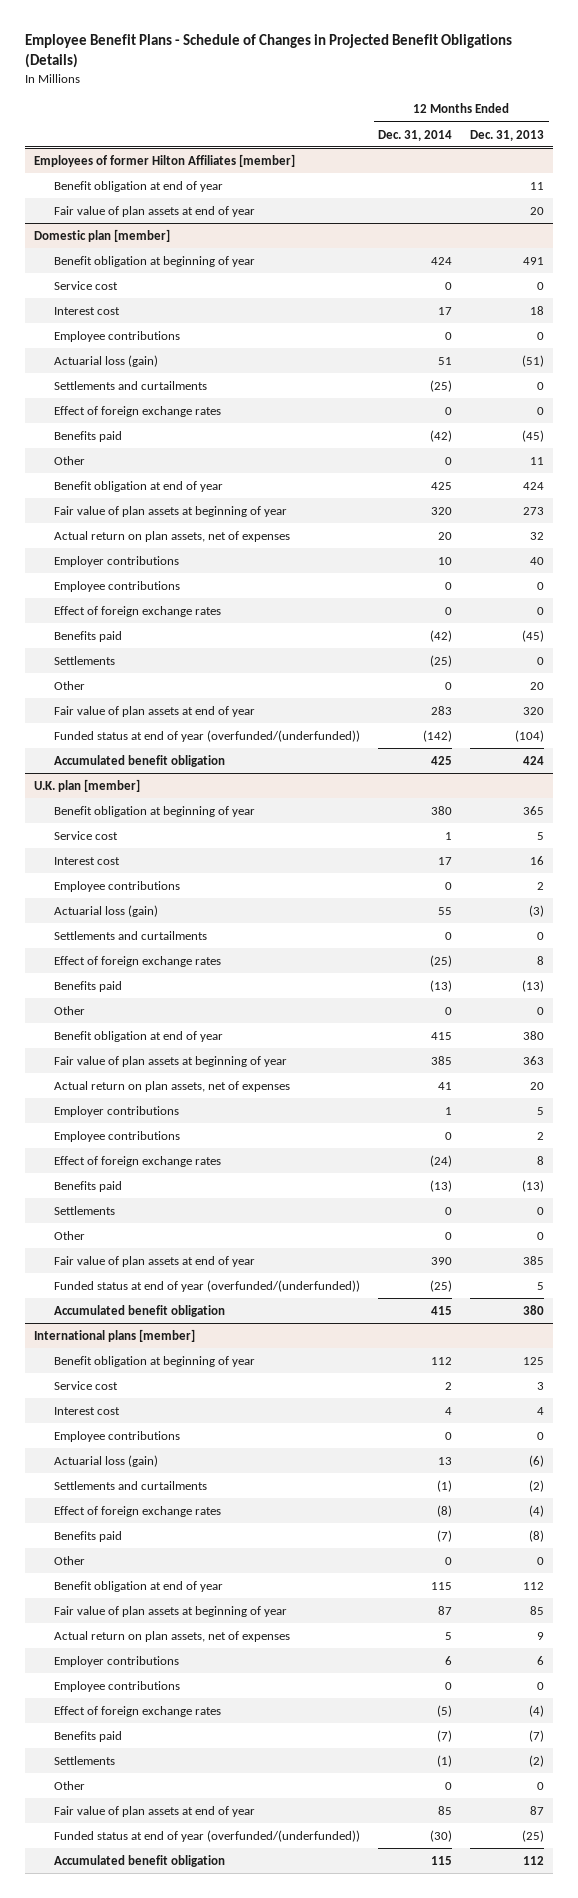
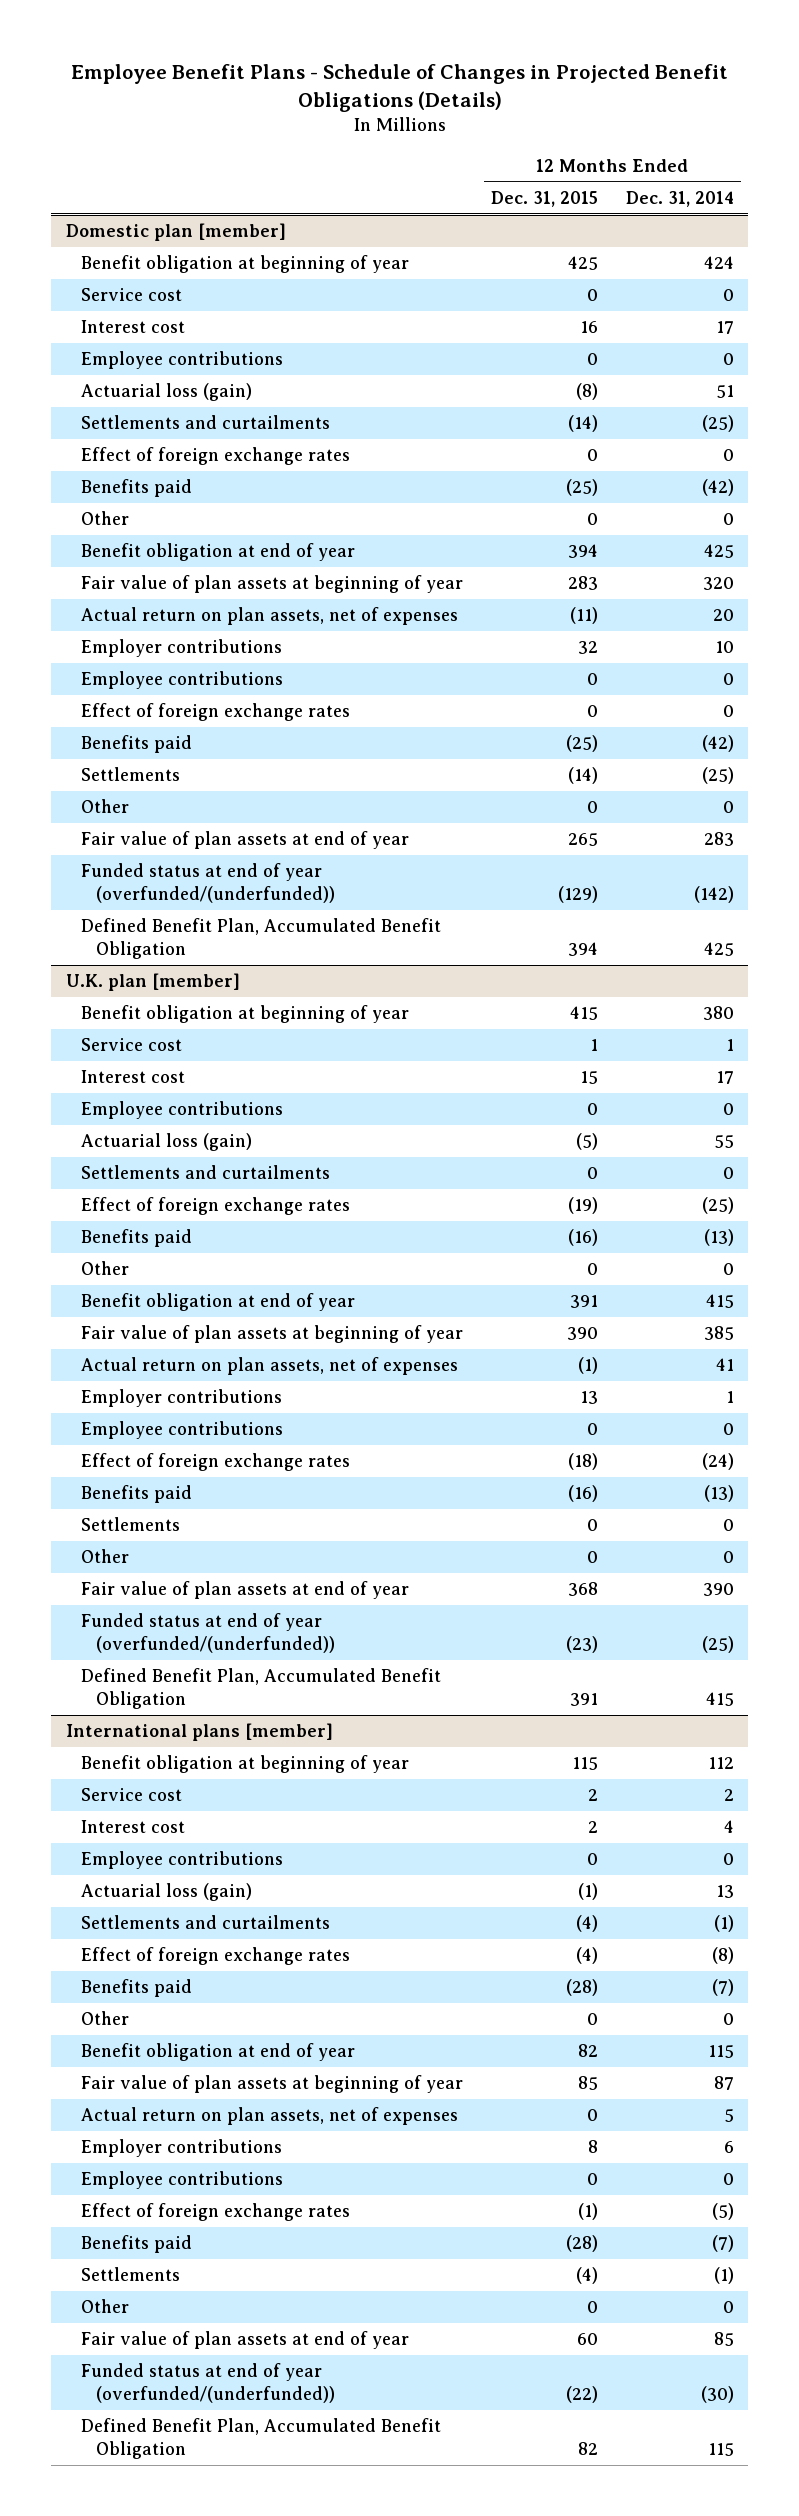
[470,129,545,141] Dec. 31, 2013 -> none
none -> [490,190,598,207] Dec. 31, 2015
[33,153,295,167] Employees of former Hilton Affiliates [member] -> none
[54,180,224,192] Benefit obligation at end of year -> none
[54,205,256,217] Fair value of plan assets at end of year -> none
[54,754,226,767] Accumulated benefit obligation -> [80,918,441,960] Defined Benefit Plan, Accumulated Benefit Obligation
[54,1304,226,1317] Accumulated benefit obligation -> [80,1668,441,1710] Defined Benefit Plan, Accumulated Benefit Obligation
[54,1854,226,1867] Accumulated benefit obligation -> [80,2418,441,2460] Defined Benefit Plan, Accumulated Benefit Obligation

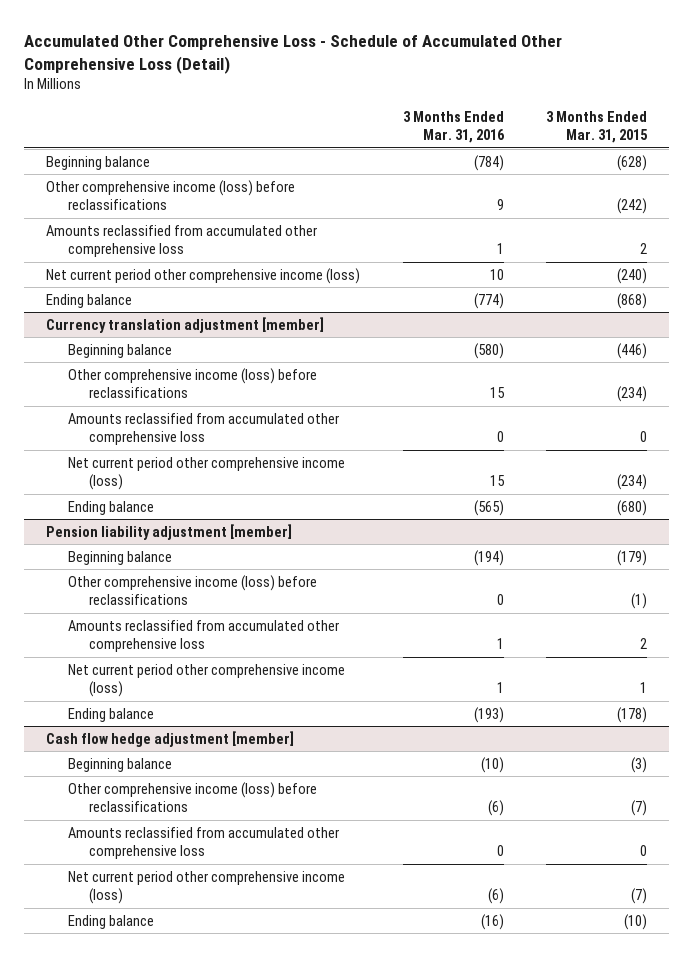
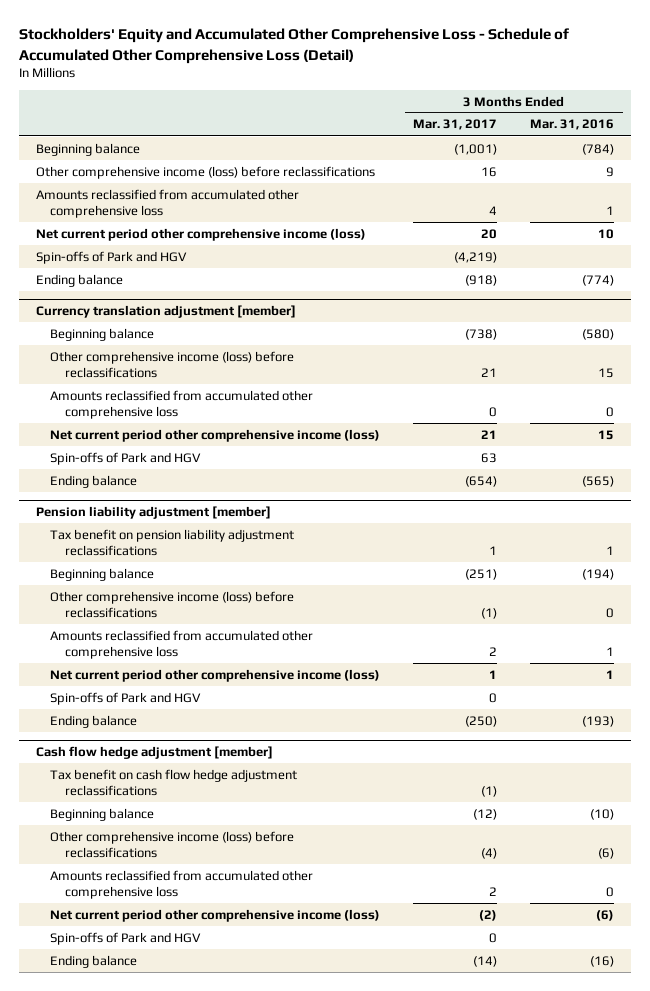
[24,34,563,74] Accumulated Other Comprehensive Loss - Schedule of Accumulated Other Comprehensive Loss (Detail) -> [19,28,570,64] Stockholders' Equity and Accumulated Other Comprehensive Loss - Schedule of Accumulated Other Comprehensive Loss (Detail)
[546,110,649,144] 3 Months Ended Mar. 31, 2015 -> none
none -> [413,119,498,131] Mar. 31, 2017
none -> [35,250,187,264] Spin-offs of Park and HGV
none -> [50,451,202,465] Spin-offs of Park and HGV
none -> [50,528,295,556] Tax benefit on pension liability adjustment reclassifications
none -> [50,691,202,705] Spin-offs of Park and HGV
none -> [50,768,298,796] Tax benefit on cash flow hedge adjustment reclassifications
none -> [50,931,202,945] Spin-offs of Park and HGV

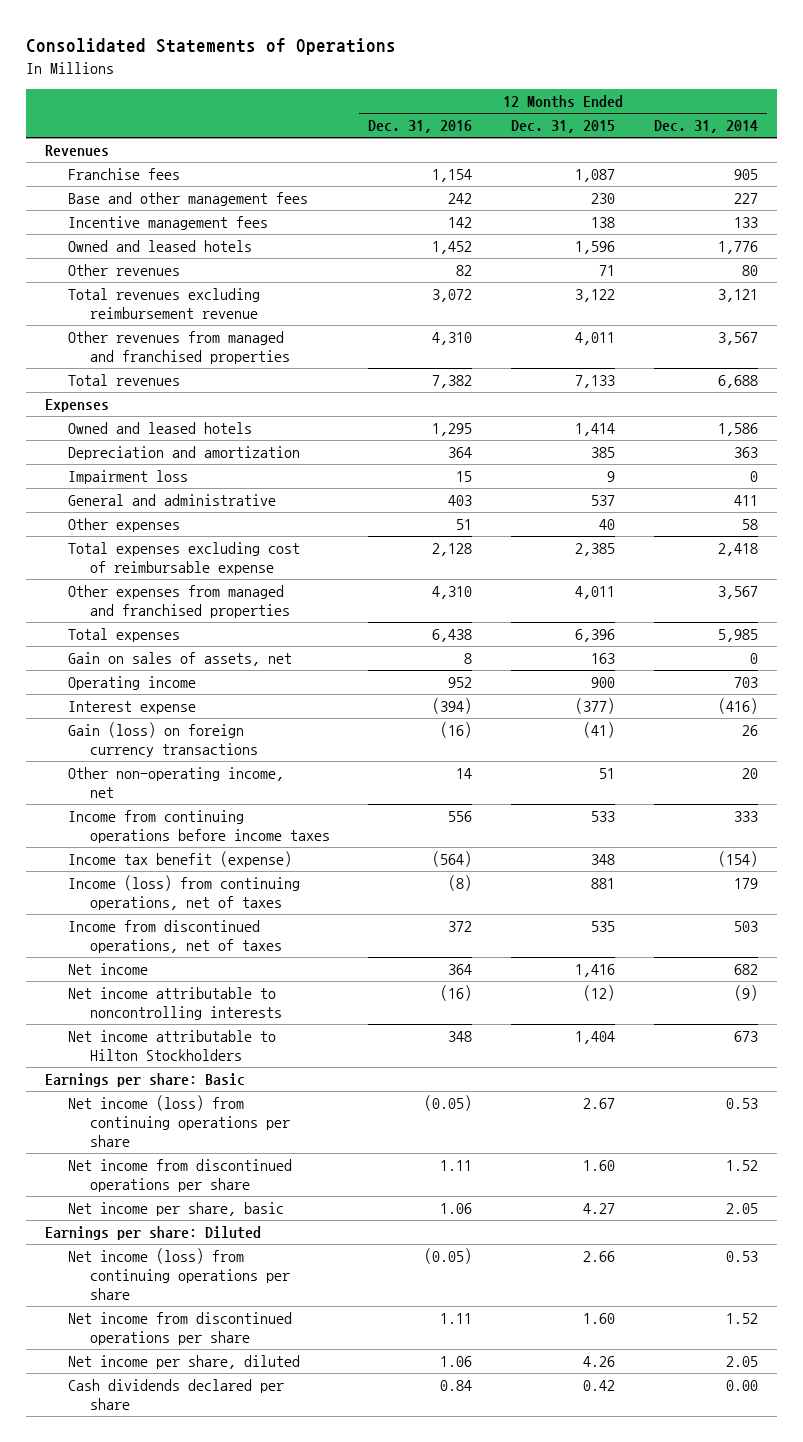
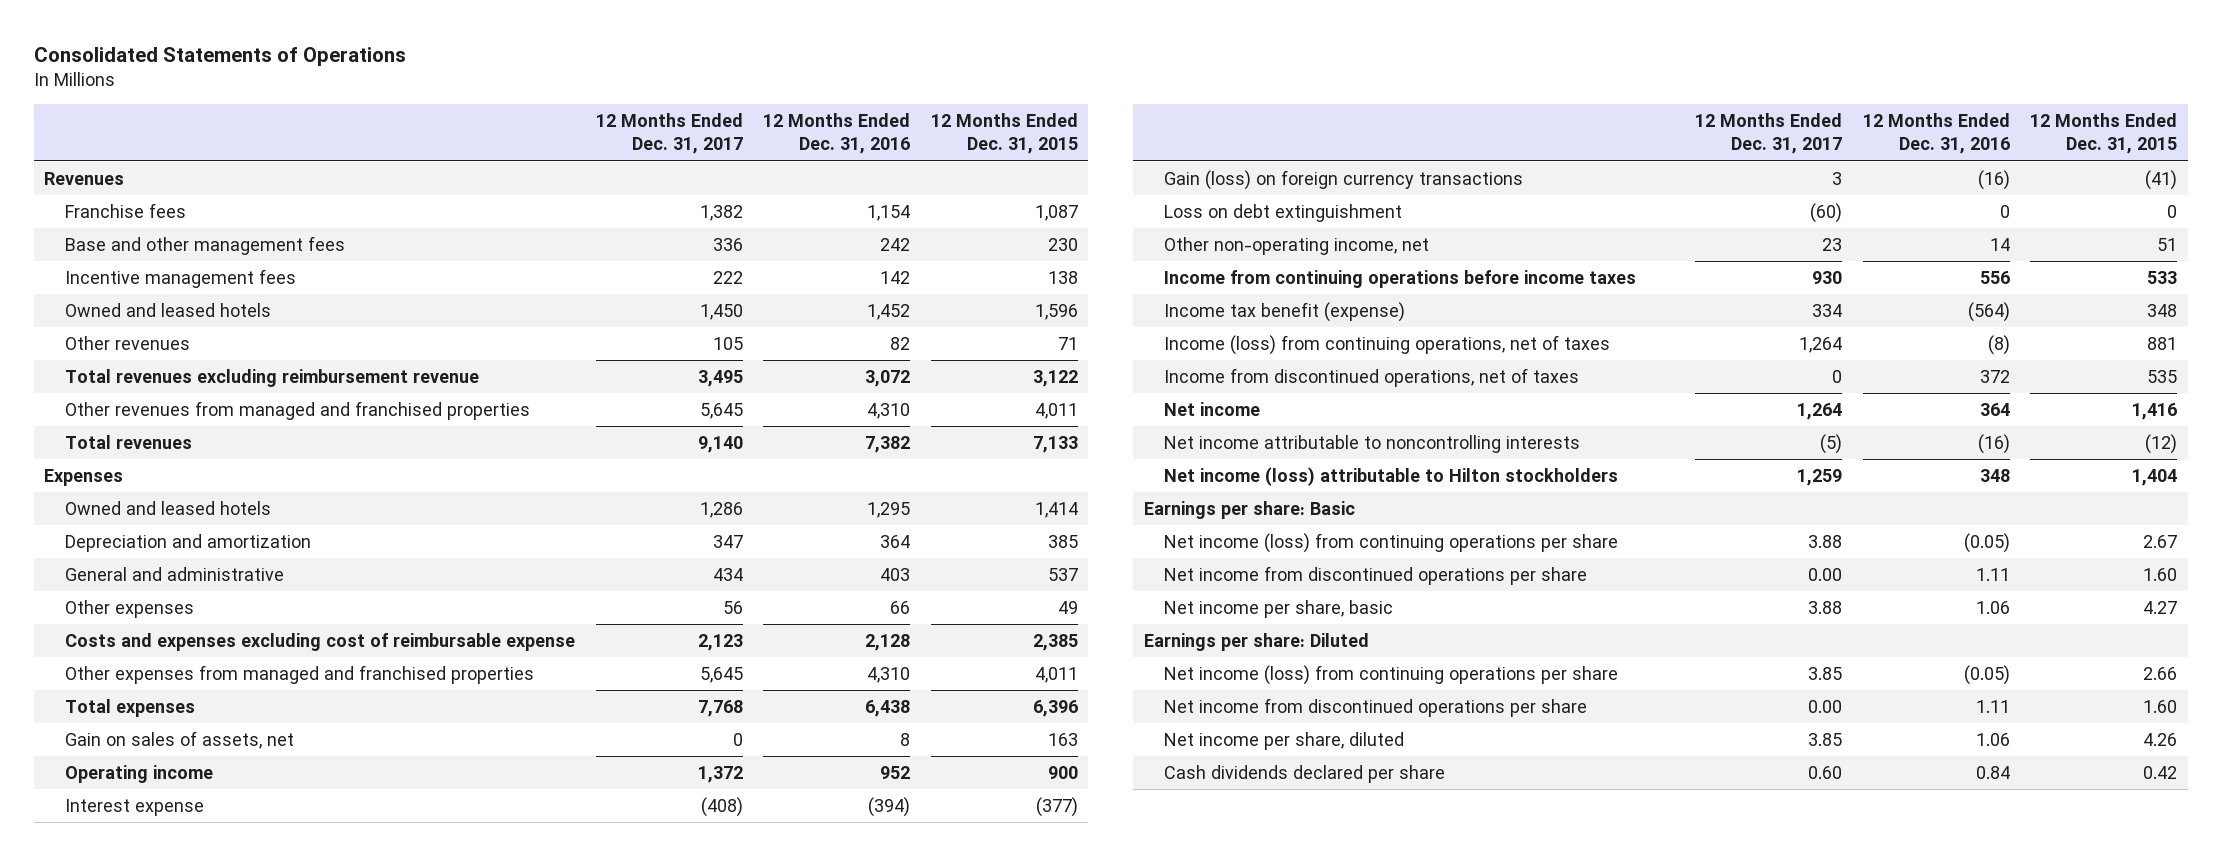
[653,120,758,134] Dec. 31, 2014 -> none
none -> [595,113,743,155] 12 Months Ended Dec. 31, 2017
[67,470,188,485] Impairment loss -> none
[456,519,473,531] 51 -> [890,600,911,614] 66
[599,519,616,531] 40 -> [1057,600,1078,614] 49
[67,542,300,576] Total expenses excluding cost of reimbursable expense -> [64,632,575,651] Costs and expenses excluding cost of reimbursable expense
none -> [1164,203,1403,222] Loss on debt extinguishment
[67,1030,276,1062] Net income attributable to Hilton Stockholders -> [1164,466,1619,486] Net income (loss) attributable to Hilton stockholders

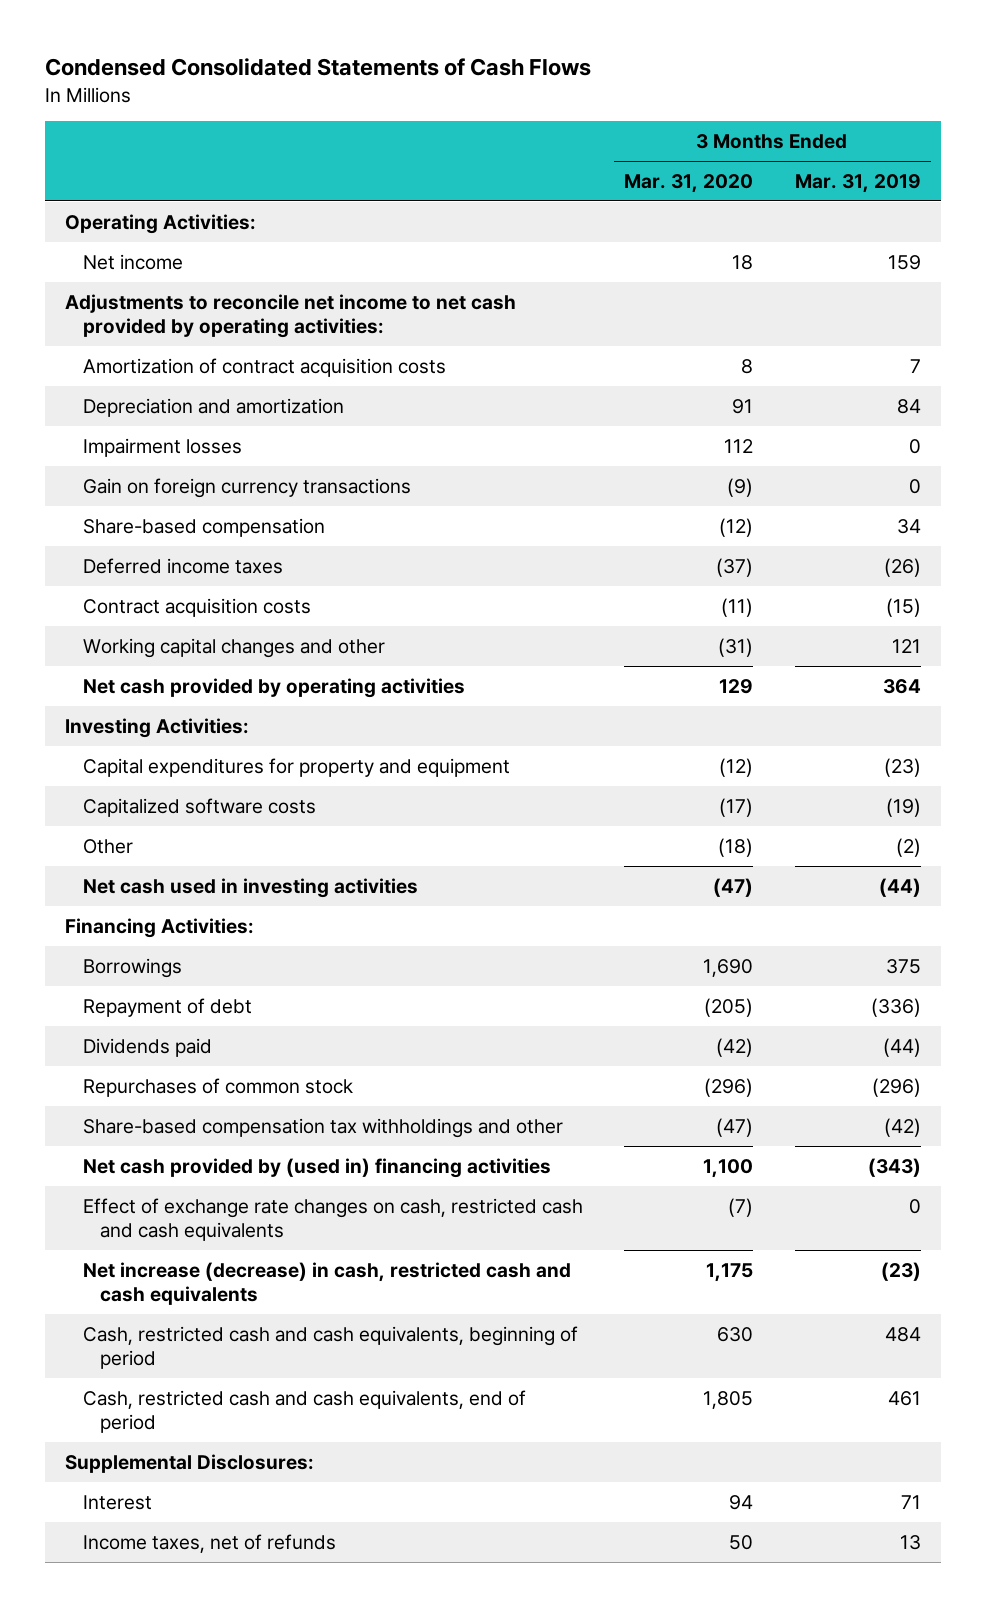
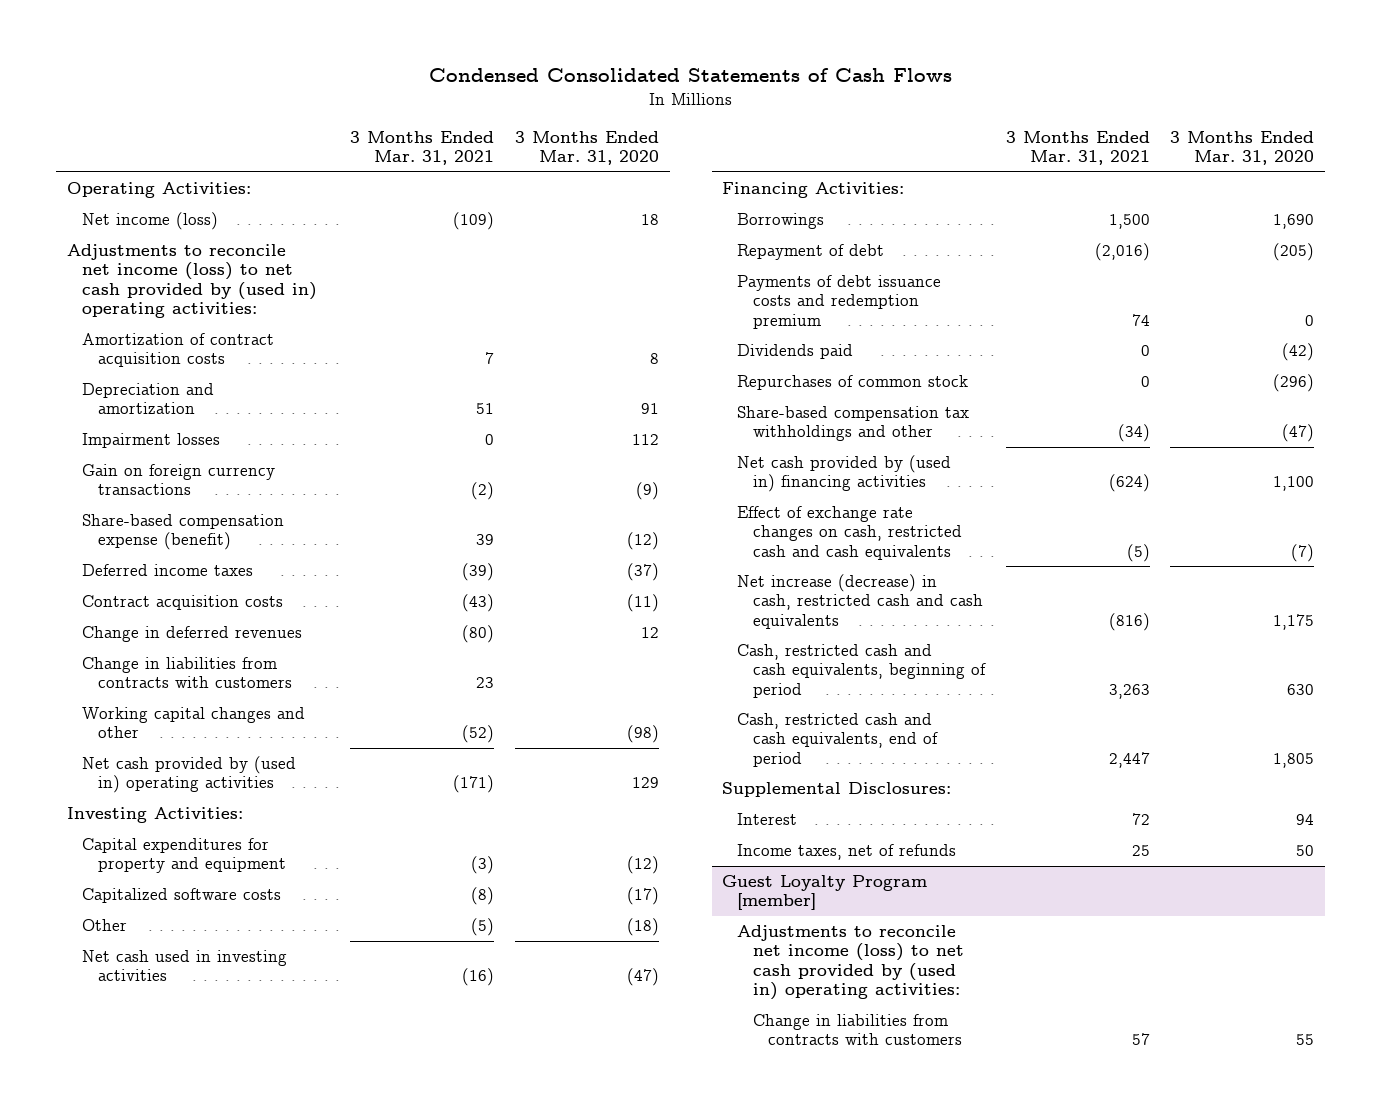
[794,173,921,193] Mar. 31, 2019 -> none
none -> [350,130,495,166] 3 Months Ended Mar. 31, 2021
[82,253,183,270] Net income -> [82,212,219,231] Net income (loss)
[65,293,517,338] Adjustments to reconcile net income to net cash provided by operating activities: -> [66,244,318,319] Adjustments to reconcile net income (loss) to net cash provided by (used in) operating activities:
[82,517,325,537] Share-based compensation -> [82,514,285,551] Share-based compensation expense (benefit)
none -> [82,626,303,643] Change in deferred revenues
none -> [82,657,292,689] Change in liabilities from contracts with customers
[718,637,754,657] (31) -> [627,725,660,744] (98)
[82,677,465,698] Net cash provided by operating activities -> [82,756,297,794] Net cash provided by (used in) operating activities
none -> [737,275,942,329] Payments of debt issuance costs and redemption premium
none -> [721,875,927,911] Guest Loyalty Program [member]
none -> [737,925,964,1001] Adjustments to reconcile net income (loss) to net cash provided by (used in) operating activities:
none -> [752,1014,963,1046] Change in liabilities from contracts with customers

